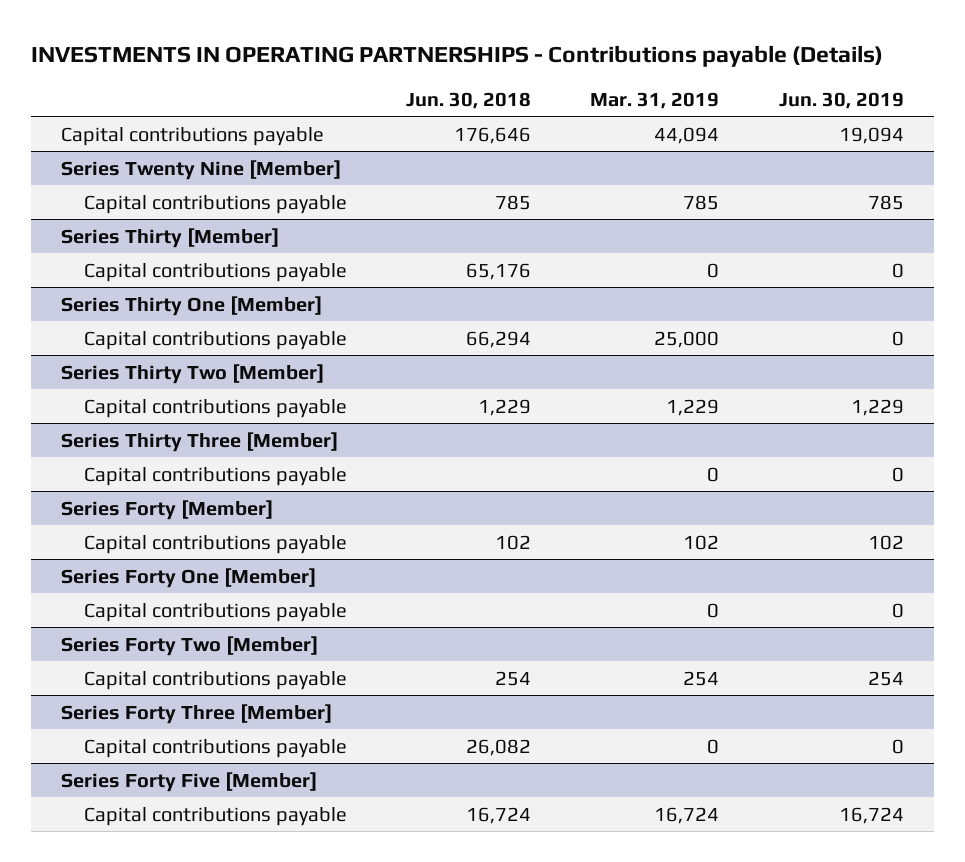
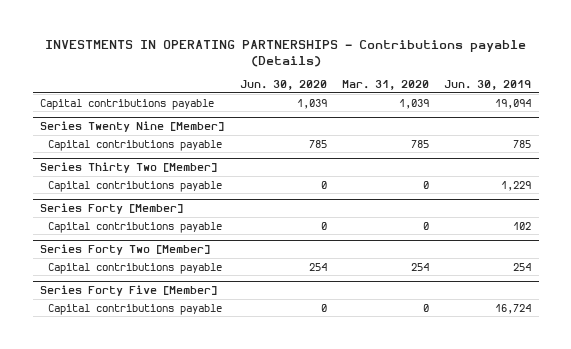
[406,91,532,109] Jun. 30, 2018 -> none
[590,91,720,109] Mar. 31, 2019 -> none
none -> [239,80,327,91] Jun. 30, 2020
none -> [341,80,429,91] Mar. 31, 2020
[60,227,279,248] Series Thirty [Member] -> none
[83,262,347,282] Capital contributions payable -> none
[60,295,322,316] Series Thirty One [Member] -> none
[83,330,347,350] Capital contributions payable -> none
[60,431,338,452] Series Thirty Three [Member] -> none
[83,466,347,486] Capital contributions payable -> none
[60,567,316,588] Series Forty One [Member] -> none
[83,602,347,622] Capital contributions payable -> none
[60,703,332,724] Series Forty Three [Member] -> none
[83,738,347,758] Capital contributions payable -> none

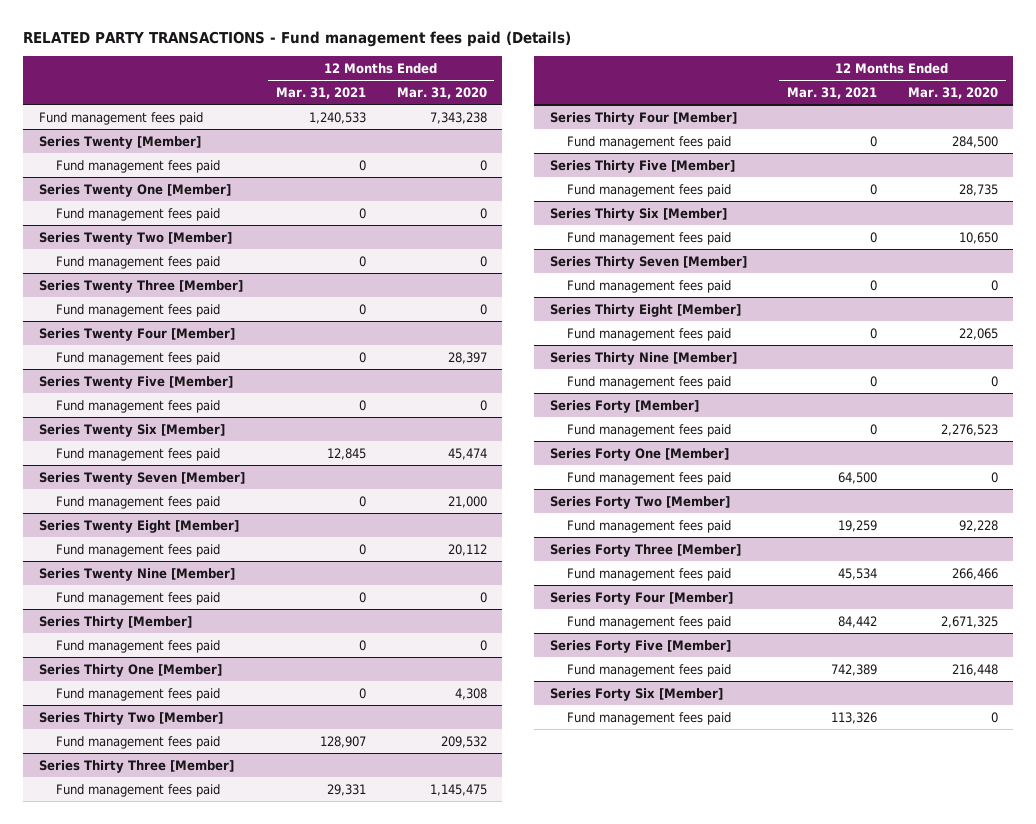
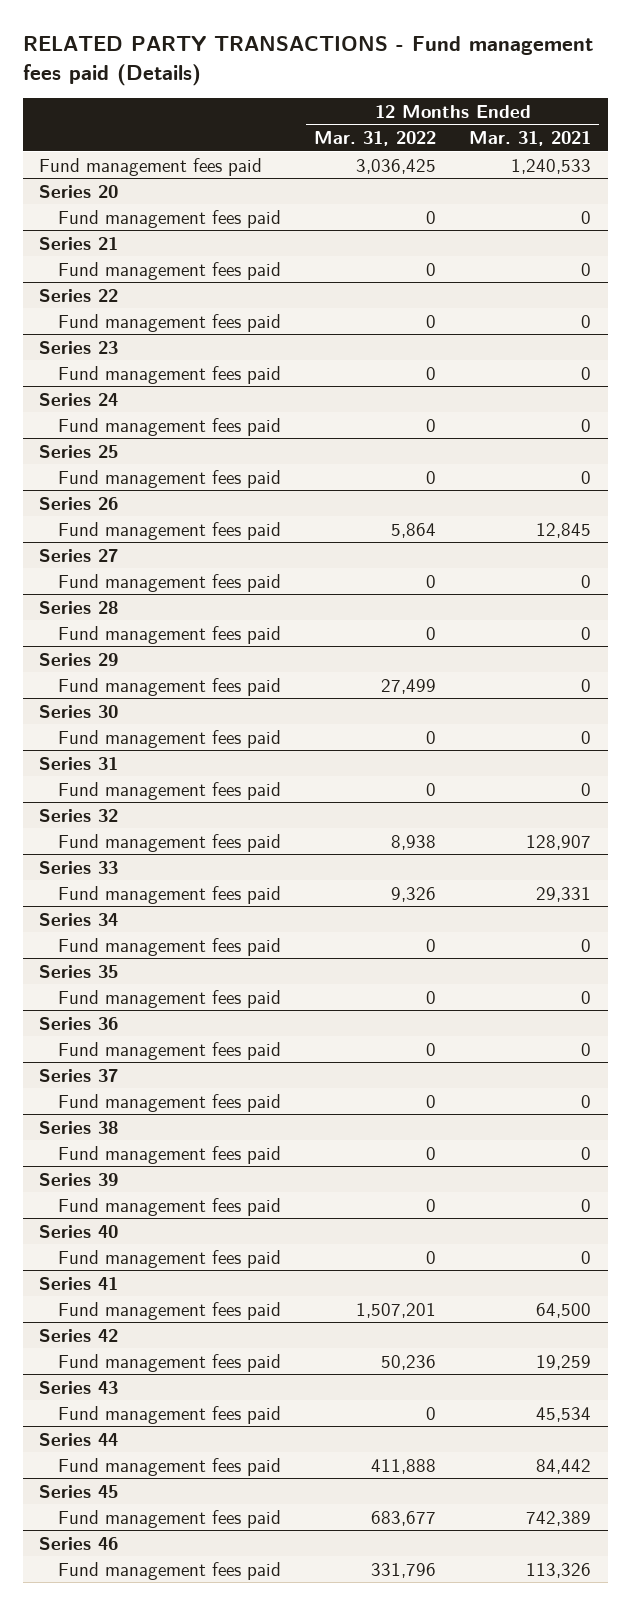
[396,86,487,99] Mar. 31, 2020 -> none
none -> [314,131,437,147] Mar. 31, 2022
[38,135,201,149] Series Twenty [Member] -> [39,184,119,198] Series 20
[38,183,231,197] Series Twenty One [Member] -> [39,236,119,250] Series 21
[38,231,232,245] Series Twenty Two [Member] -> [39,288,119,302] Series 22
[38,279,243,293] Series Twenty Three [Member] -> [39,340,119,354] Series 23
[38,327,235,341] Series Twenty Four [Member] -> [39,392,119,406] Series 24
[38,375,233,389] Series Twenty Five [Member] -> [39,444,119,458] Series 25
[38,423,225,437] Series Twenty Six [Member] -> [39,496,119,510] Series 26
[38,471,245,485] Series Twenty Seven [Member] -> [39,548,119,562] Series 27
[38,519,239,533] Series Twenty Eight [Member] -> [39,600,119,614] Series 28
[38,567,235,581] Series Twenty Nine [Member] -> [39,652,119,666] Series 29
[38,615,192,629] Series Thirty [Member] -> [39,704,119,718] Series 30
[38,663,222,677] Series Thirty One [Member] -> [39,756,119,770] Series 31
[38,711,223,725] Series Thirty Two [Member] -> [39,808,119,822] Series 32
[38,759,234,773] Series Thirty Three [Member] -> [39,860,119,874] Series 33
[549,111,737,125] Series Thirty Four [Member] -> [39,912,119,926] Series 34
[549,159,735,173] Series Thirty Five [Member] -> [39,964,119,978] Series 35
[549,207,727,221] Series Thirty Six [Member] -> [39,1016,119,1030] Series 36
[549,255,747,269] Series Thirty Seven [Member] -> [39,1068,119,1082] Series 37
[549,303,741,317] Series Thirty Eight [Member] -> [39,1120,119,1134] Series 38
[549,351,737,365] Series Thirty Nine [Member] -> [39,1172,119,1186] Series 39
[549,399,699,413] Series Forty [Member] -> [39,1224,119,1238] Series 40
[549,447,729,461] Series Forty One [Member] -> [39,1276,119,1290] Series 41
[549,495,730,509] Series Forty Two [Member] -> [39,1328,119,1342] Series 42
[549,543,741,557] Series Forty Three [Member] -> [39,1380,119,1394] Series 43
[549,591,733,605] Series Forty Four [Member] -> [39,1432,119,1446] Series 44
[549,639,731,653] Series Forty Five [Member] -> [39,1484,119,1498] Series 45
[549,687,723,701] Series Forty Six [Member] -> [39,1536,119,1550] Series 46

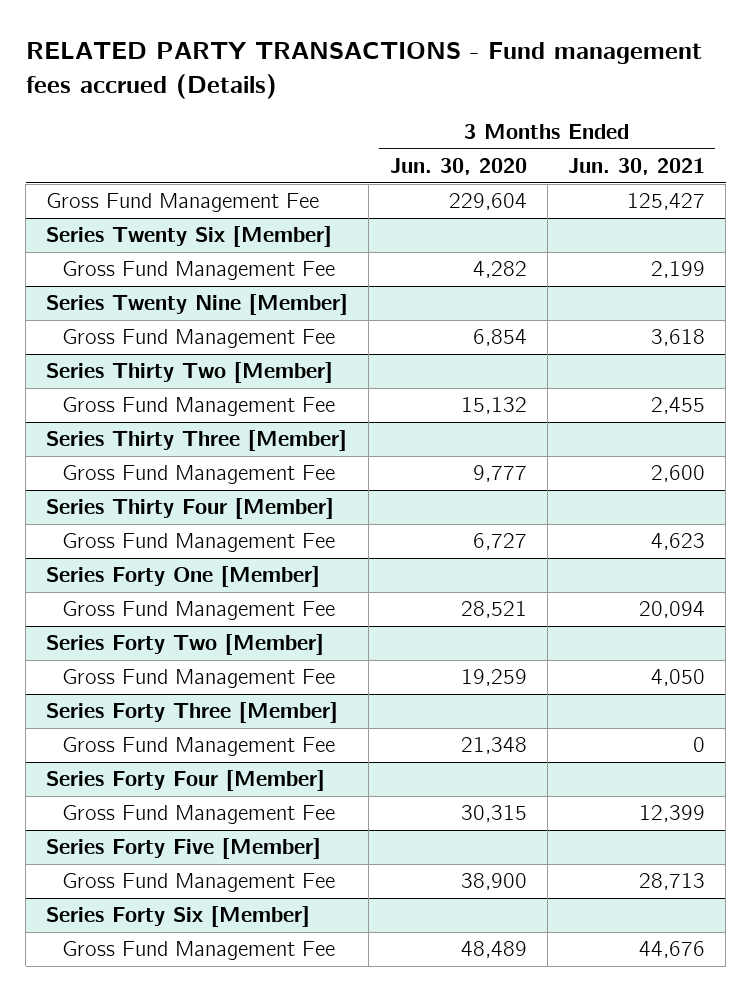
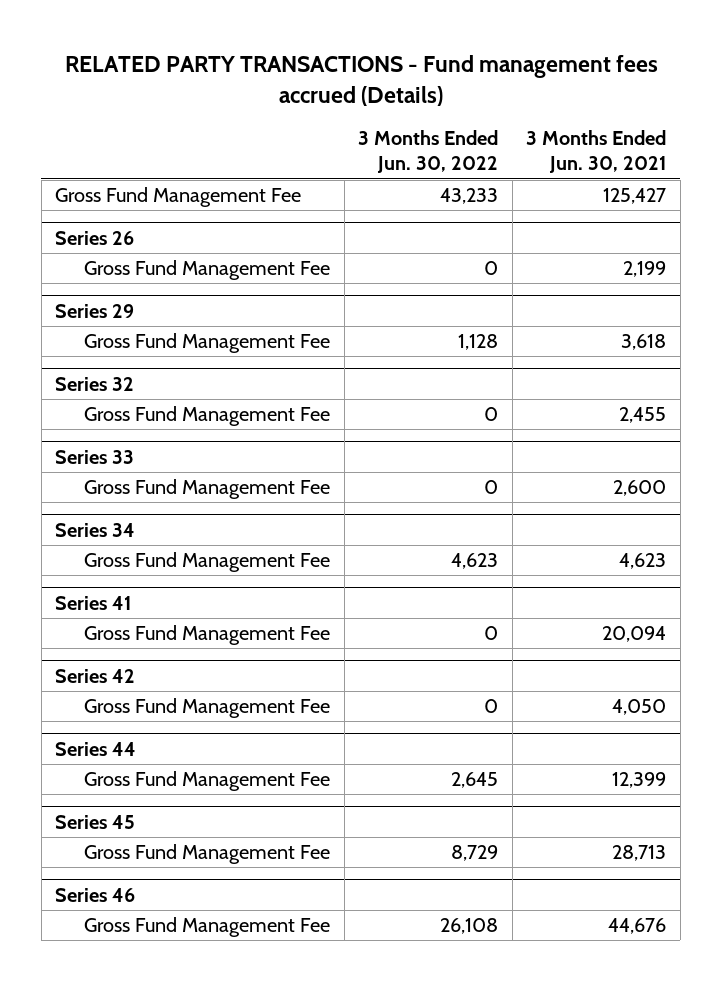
[389,158,527,176] Jun. 30, 2020 -> none
none -> [358,130,499,174] 3 Months Ended Jun. 30, 2022
[46,226,333,248] Series Twenty Six [Member] -> [55,230,135,245] Series 26
[46,294,349,316] Series Twenty Nine [Member] -> [55,303,135,318] Series 29
[46,362,334,384] Series Thirty Two [Member] -> [55,376,135,391] Series 32
[46,430,348,452] Series Thirty Three [Member] -> [55,449,135,464] Series 33
[46,498,335,520] Series Thirty Four [Member] -> [55,522,136,537] Series 34
[46,566,321,588] Series Forty One [Member] -> [55,595,132,610] Series 41
[46,634,325,656] Series Forty Two [Member] -> [55,668,136,683] Series 42
[46,702,339,724] Series Forty Three [Member] -> none
[61,737,335,757] Gross Fund Management Fee -> none
[46,770,326,792] Series Forty Four [Member] -> [55,741,137,756] Series 44
[46,838,322,860] Series Forty Five [Member] -> [55,814,136,829] Series 45
[46,906,311,928] Series Forty Six [Member] -> [55,887,136,902] Series 46

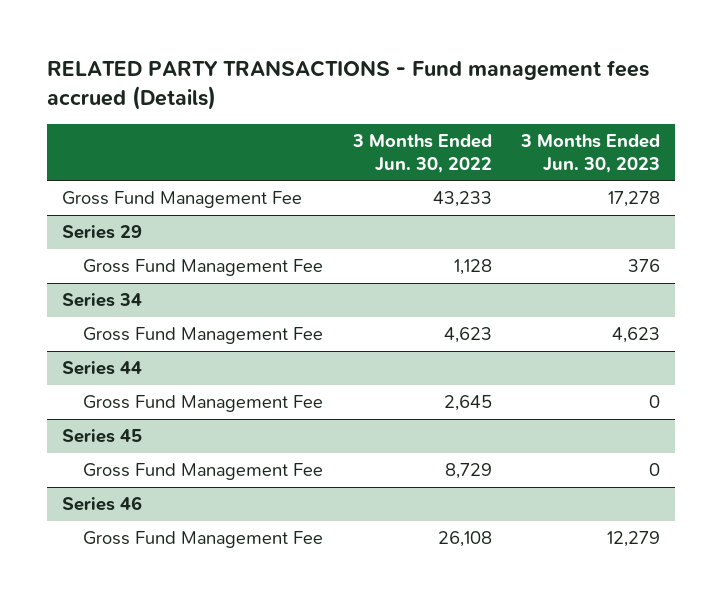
[526,130,667,174] 3 Months Ended Jun. 30, 2021 -> none
none -> [520,134,661,173] 3 Months Ended Jun. 30, 2023
[55,230,135,245] Series 26 -> none
[84,260,331,281] Gross Fund Management Fee -> none
[55,376,135,391] Series 32 -> none
[84,406,331,427] Gross Fund Management Fee -> none
[55,449,135,464] Series 33 -> none
[84,479,331,500] Gross Fund Management Fee -> none
[55,595,132,610] Series 41 -> none
[84,625,331,646] Gross Fund Management Fee -> none
[55,668,136,683] Series 42 -> none
[84,698,331,719] Gross Fund Management Fee -> none

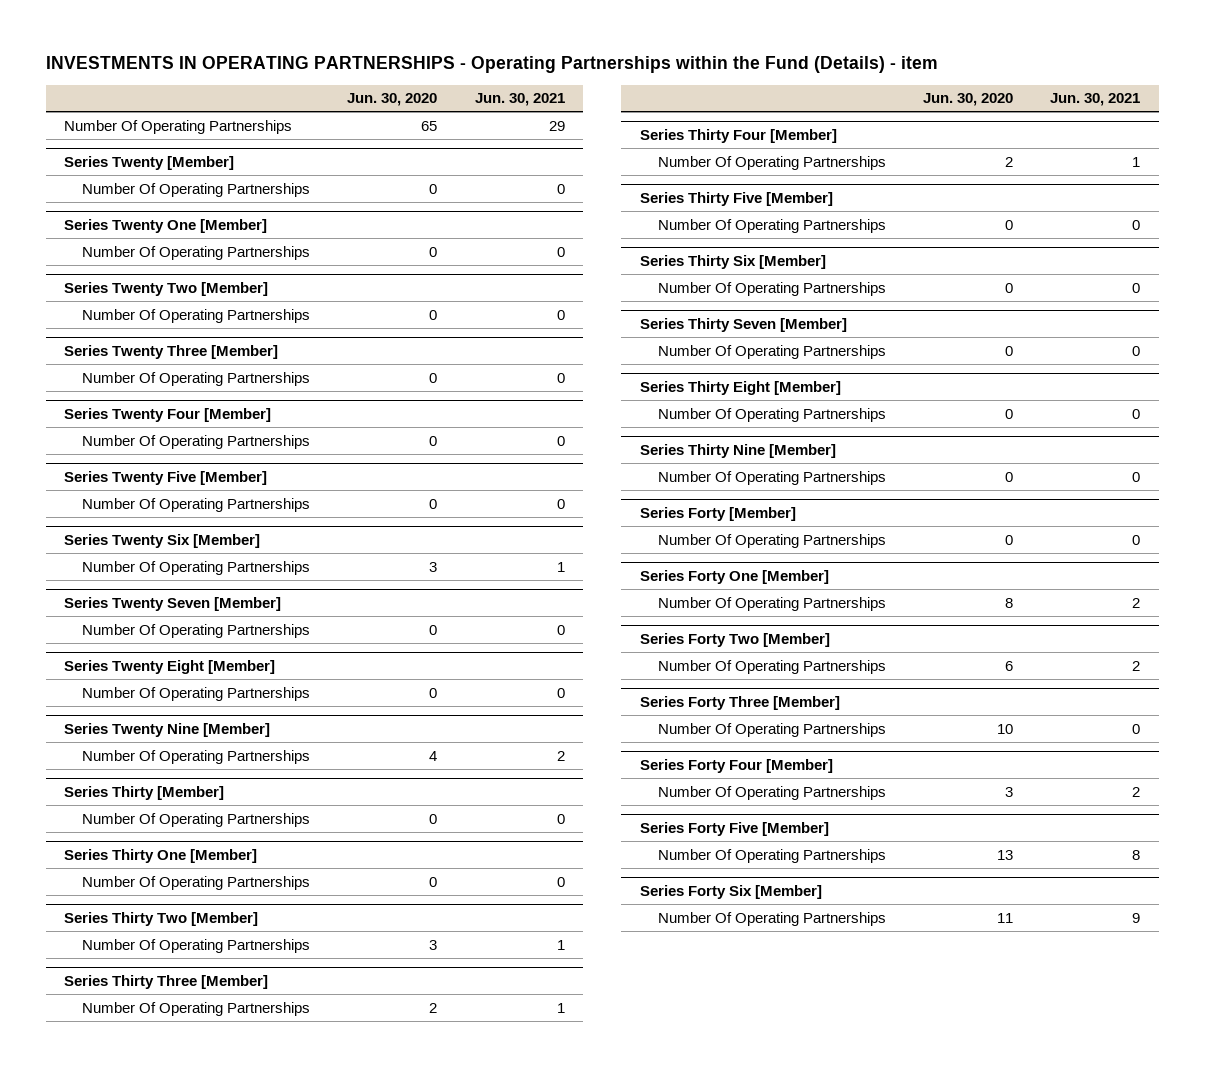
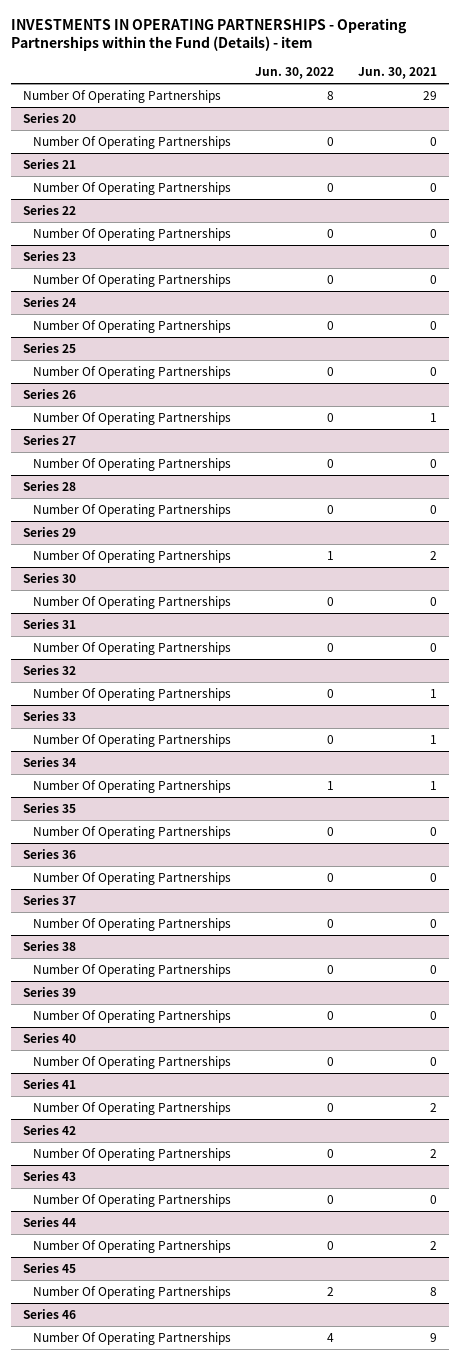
[347,93,438,107] Jun. 30, 2020 -> none
none -> [254,66,334,79] Jun. 30, 2022
[64,155,235,170] Series Twenty [Member] -> [23,112,77,123] Series 20
[64,218,268,233] Series Twenty One [Member] -> [23,158,77,169] Series 21
[64,281,269,296] Series Twenty Two [Member] -> [23,204,77,215] Series 22
[64,344,279,359] Series Twenty Three [Member] -> [23,250,77,261] Series 23
[64,407,272,422] Series Twenty Four [Member] -> [23,296,77,307] Series 24
[64,470,268,485] Series Twenty Five [Member] -> [23,342,77,353] Series 25
[64,533,261,548] Series Twenty Six [Member] -> [23,388,77,399] Series 26
[64,596,282,611] Series Twenty Seven [Member] -> [23,434,77,445] Series 27
[64,659,276,674] Series Twenty Eight [Member] -> [23,480,77,491] Series 28
[64,722,271,737] Series Twenty Nine [Member] -> [23,526,77,537] Series 29
[64,785,225,800] Series Thirty [Member] -> [23,572,77,583] Series 30
[64,848,258,863] Series Thirty One [Member] -> [23,618,77,629] Series 31
[64,911,259,926] Series Thirty Two [Member] -> [23,664,77,675] Series 32
[64,974,269,989] Series Thirty Three [Member] -> [23,710,77,721] Series 33
[640,128,838,143] Series Thirty Four [Member] -> [23,756,77,767] Series 34
[640,191,834,206] Series Thirty Five [Member] -> [23,802,77,813] Series 35
[640,254,827,269] Series Thirty Six [Member] -> [23,848,77,859] Series 36
[640,317,848,332] Series Thirty Seven [Member] -> [23,894,77,905] Series 37
[640,380,842,395] Series Thirty Eight [Member] -> [23,940,77,951] Series 38
[640,443,837,458] Series Thirty Nine [Member] -> [23,986,77,997] Series 39
[640,506,797,521] Series Forty [Member] -> [23,1032,77,1043] Series 40
[640,569,830,584] Series Forty One [Member] -> [23,1078,77,1089] Series 41
[640,632,831,647] Series Forty Two [Member] -> [23,1124,77,1135] Series 42
[640,695,841,710] Series Forty Three [Member] -> [23,1170,77,1181] Series 43
[640,758,834,773] Series Forty Four [Member] -> [23,1216,77,1227] Series 44
[640,821,830,836] Series Forty Five [Member] -> [23,1262,77,1273] Series 45
[640,884,823,899] Series Forty Six [Member] -> [23,1308,77,1319] Series 46

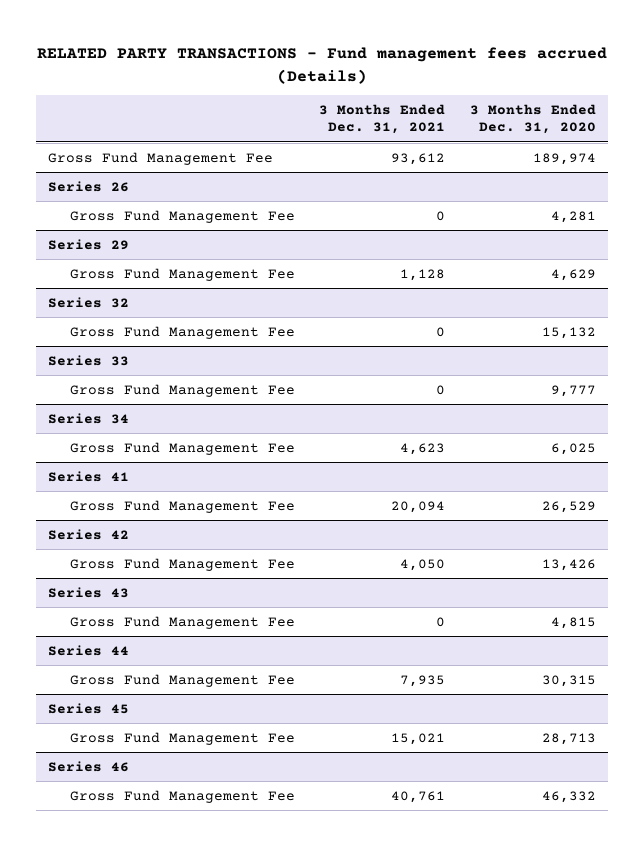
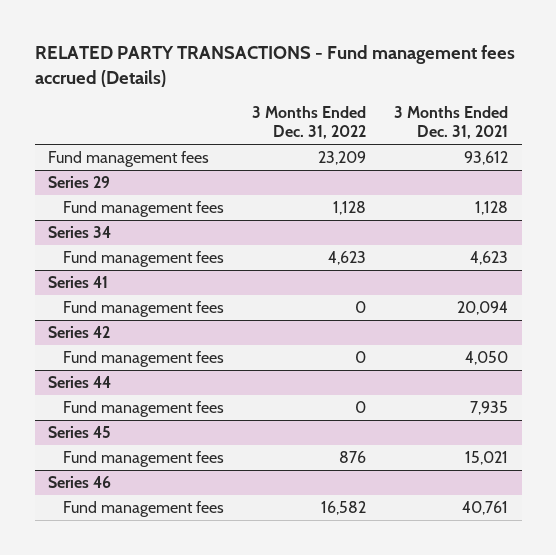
[469,103,596,135] 3 Months Ended Dec. 31, 2020 -> none
none -> [252,106,367,140] 3 Months Ended Dec. 31, 2022
[47,180,129,192] Series 26 -> none
[69,209,295,223] Gross Fund Management Fee -> none
[47,151,273,165] Gross Fund Management Fee -> [48,151,210,168] Fund management fees
[47,296,129,308] Series 32 -> none
[69,325,295,339] Gross Fund Management Fee -> none
[47,354,129,366] Series 33 -> none
[69,383,295,397] Gross Fund Management Fee -> none
[69,267,295,281] Gross Fund Management Fee -> [63,201,225,218] Fund management fees
[69,441,295,455] Gross Fund Management Fee -> [63,251,225,268] Fund management fees
[69,499,295,513] Gross Fund Management Fee -> [63,301,225,318] Fund management fees
[47,586,129,598] Series 43 -> none
[69,615,295,629] Gross Fund Management Fee -> none
[69,557,295,571] Gross Fund Management Fee -> [63,351,225,368] Fund management fees
[69,673,295,687] Gross Fund Management Fee -> [63,401,225,418] Fund management fees
[69,731,295,745] Gross Fund Management Fee -> [63,451,225,468] Fund management fees
[69,789,295,803] Gross Fund Management Fee -> [63,501,225,518] Fund management fees

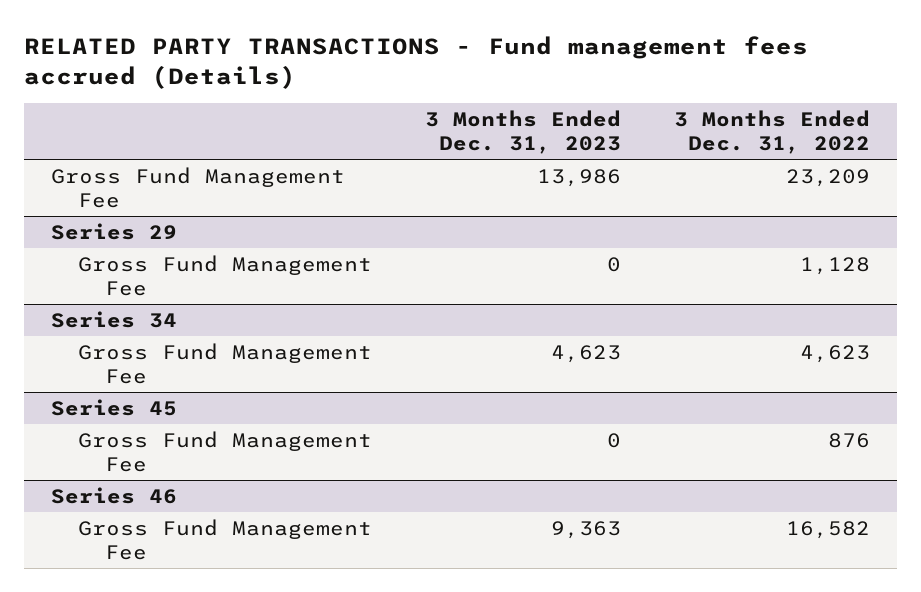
[393,106,508,140] 3 Months Ended Dec. 31, 2021 -> none
none -> [425,109,622,155] 3 Months Ended Dec. 31, 2023
[48,151,210,168] Fund management fees -> [50,166,345,208] Gross Fund Management Fee
[63,201,225,218] Fund management fees -> [77,254,372,296] Gross Fund Management Fee
[48,276,109,289] Series 41 -> none
[63,301,225,318] Fund management fees -> none
[48,326,111,339] Series 42 -> none
[63,351,225,368] Fund management fees -> none
[48,376,112,389] Series 44 -> none
[63,401,225,418] Fund management fees -> none
[63,251,225,268] Fund management fees -> [77,342,372,384] Gross Fund Management Fee
[63,451,225,468] Fund management fees -> [77,430,372,472] Gross Fund Management Fee
[63,501,225,518] Fund management fees -> [77,518,372,560] Gross Fund Management Fee

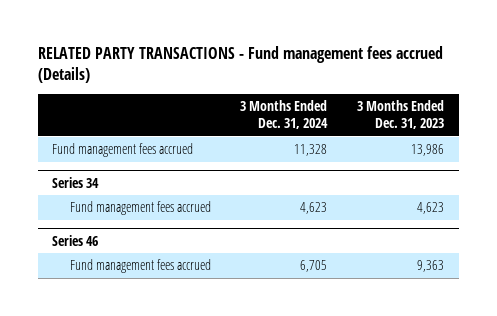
[674,109,871,155] 3 Months Ended Dec. 31, 2022 -> none
none -> [240,99,329,130] 3 Months Ended Dec. 31, 2024
[50,222,177,240] Series 29 -> none
[77,254,372,296] Gross Fund Management Fee -> none
[50,166,345,208] Gross Fund Management Fee -> [52,143,194,158] Fund management fees accrued
[50,398,177,416] Series 45 -> none
[77,430,372,472] Gross Fund Management Fee -> none
[77,342,372,384] Gross Fund Management Fee -> [69,201,211,216] Fund management fees accrued
[77,518,372,560] Gross Fund Management Fee -> [69,259,211,274] Fund management fees accrued

